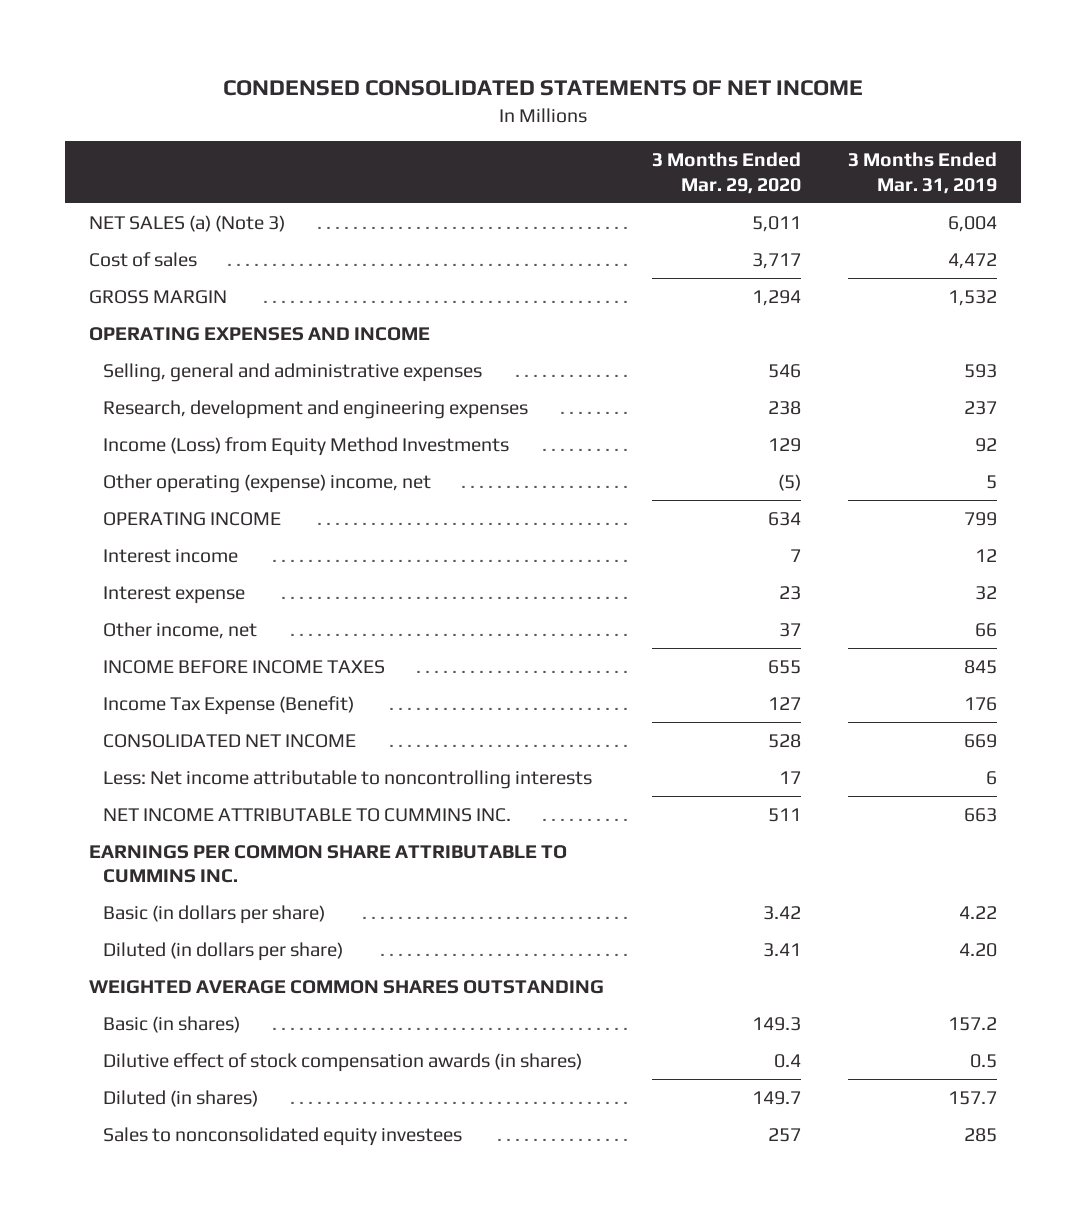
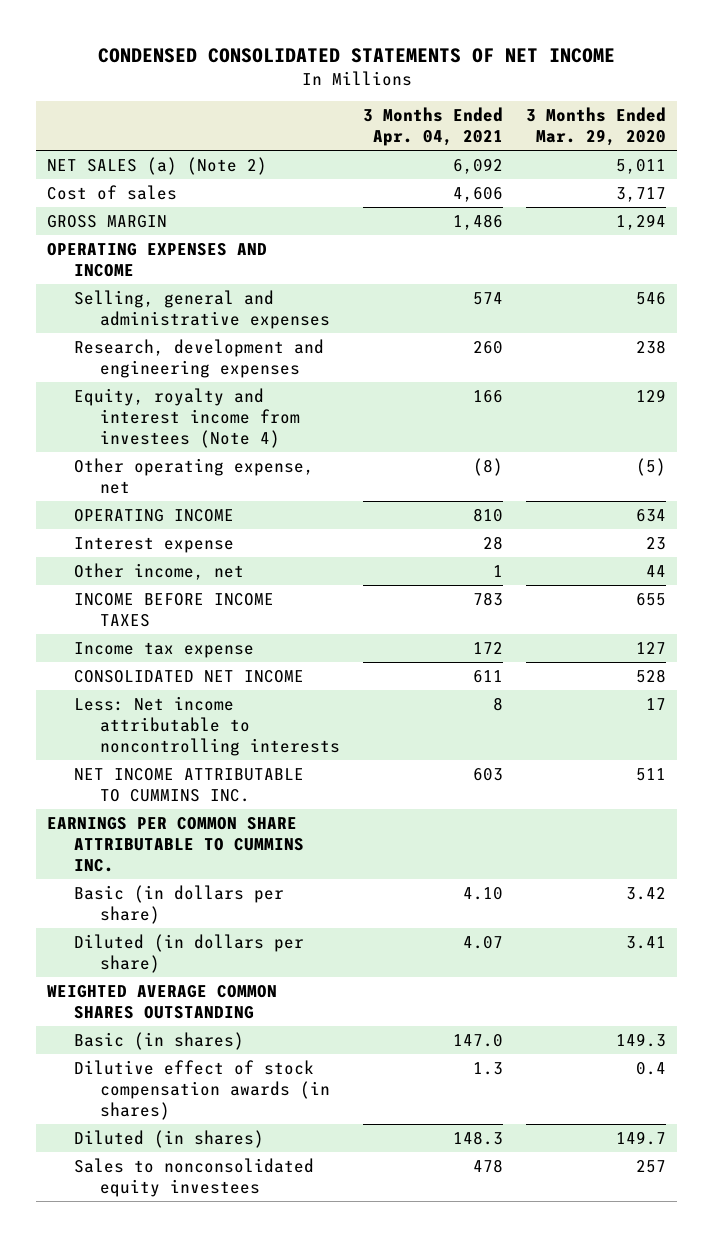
[848,152,998,194] 3 Months Ended Mar. 31, 2019 -> none
none -> [363,107,504,147] 3 Months Ended Apr. 04, 2021
[88,214,285,232] NET SALES (a) (Note 3) -> [47,156,268,175] NET SALES (a) (Note 2)
[103,436,510,456] Income (Loss) from Equity Method Investments -> [73,387,301,448] Equity, royalty and interest income from investees (Note 4)
[103,473,432,493] Other operating (expense) income, net -> [73,457,314,494] Other operating expense, net
[103,548,239,563] Interest income -> none
[778,622,801,637] 37 -> [645,564,666,577] 44
[103,695,355,715] Income Tax Expense (Benefit) -> [73,641,254,658] Income tax expense

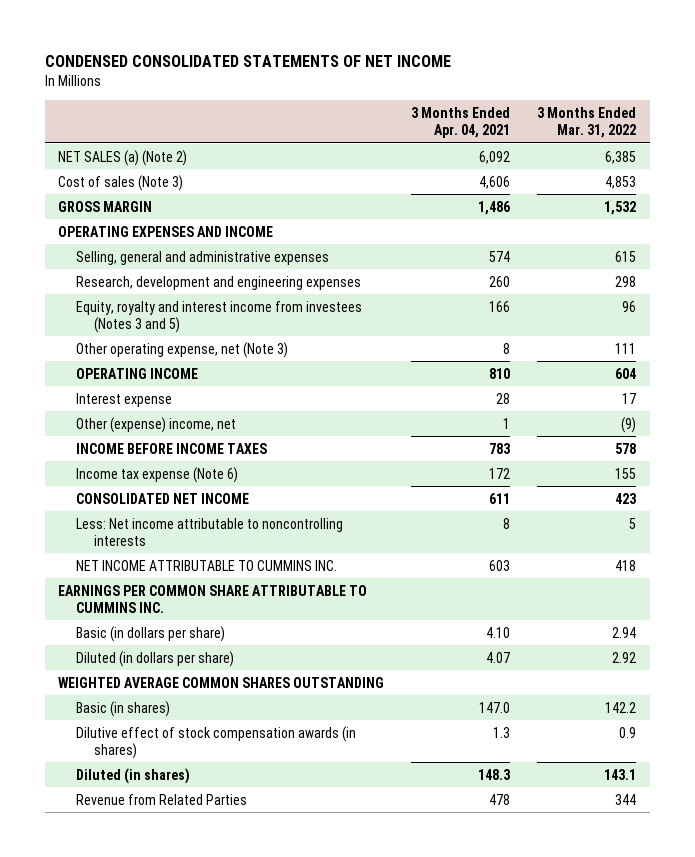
[525,107,666,147] 3 Months Ended Mar. 29, 2020 -> none
none -> [537,106,637,138] 3 Months Ended Mar. 31, 2022
[47,184,178,200] Cost of sales -> [58,174,184,191] Cost of sales (Note 3)
[73,387,301,448] Equity, royalty and interest income from investees (Note 4) -> [76,300,363,333] Equity, royalty and interest income from investees (Notes 3 and 5)
[73,457,314,494] Other operating expense, net -> [76,341,289,358] Other operating expense, net (Note 3)
[473,457,504,476] (8) -> [503,342,511,354] 8
[73,562,244,580] Other income, net -> [76,416,237,433] Other (expense) income, net
[73,641,254,658] Income tax expense -> [76,466,239,483] Income tax expense (Note 6)
[73,1157,314,1197] Sales to nonconsolidated equity investees -> [76,793,248,805] Revenue from Related Parties

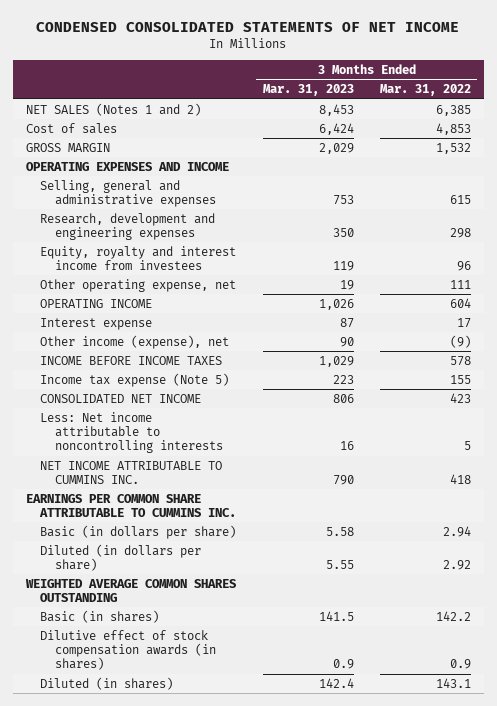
[411,106,511,138] 3 Months Ended Apr. 04, 2021 -> none
none -> [262,84,354,97] Mar. 31, 2023
[58,149,188,166] NET SALES (a) (Note 2) -> [25,102,201,116] NET SALES (Notes 1 and 2)
[58,174,184,191] Cost of sales (Note 3) -> [25,122,117,134] Cost of sales
[76,300,363,333] Equity, royalty and interest income from investees (Notes 3 and 5) -> [40,245,237,271] Equity, royalty and interest income from investees
[76,341,289,358] Other operating expense, net (Note 3) -> [40,278,237,292] Other operating expense, net
[76,416,237,433] Other (expense) income, net -> [40,334,230,349] Other income (expense), net
[76,466,239,483] Income tax expense (Note 6) -> [40,372,230,387] Income tax expense (Note 5)
[76,793,248,805] Revenue from Related Parties -> none

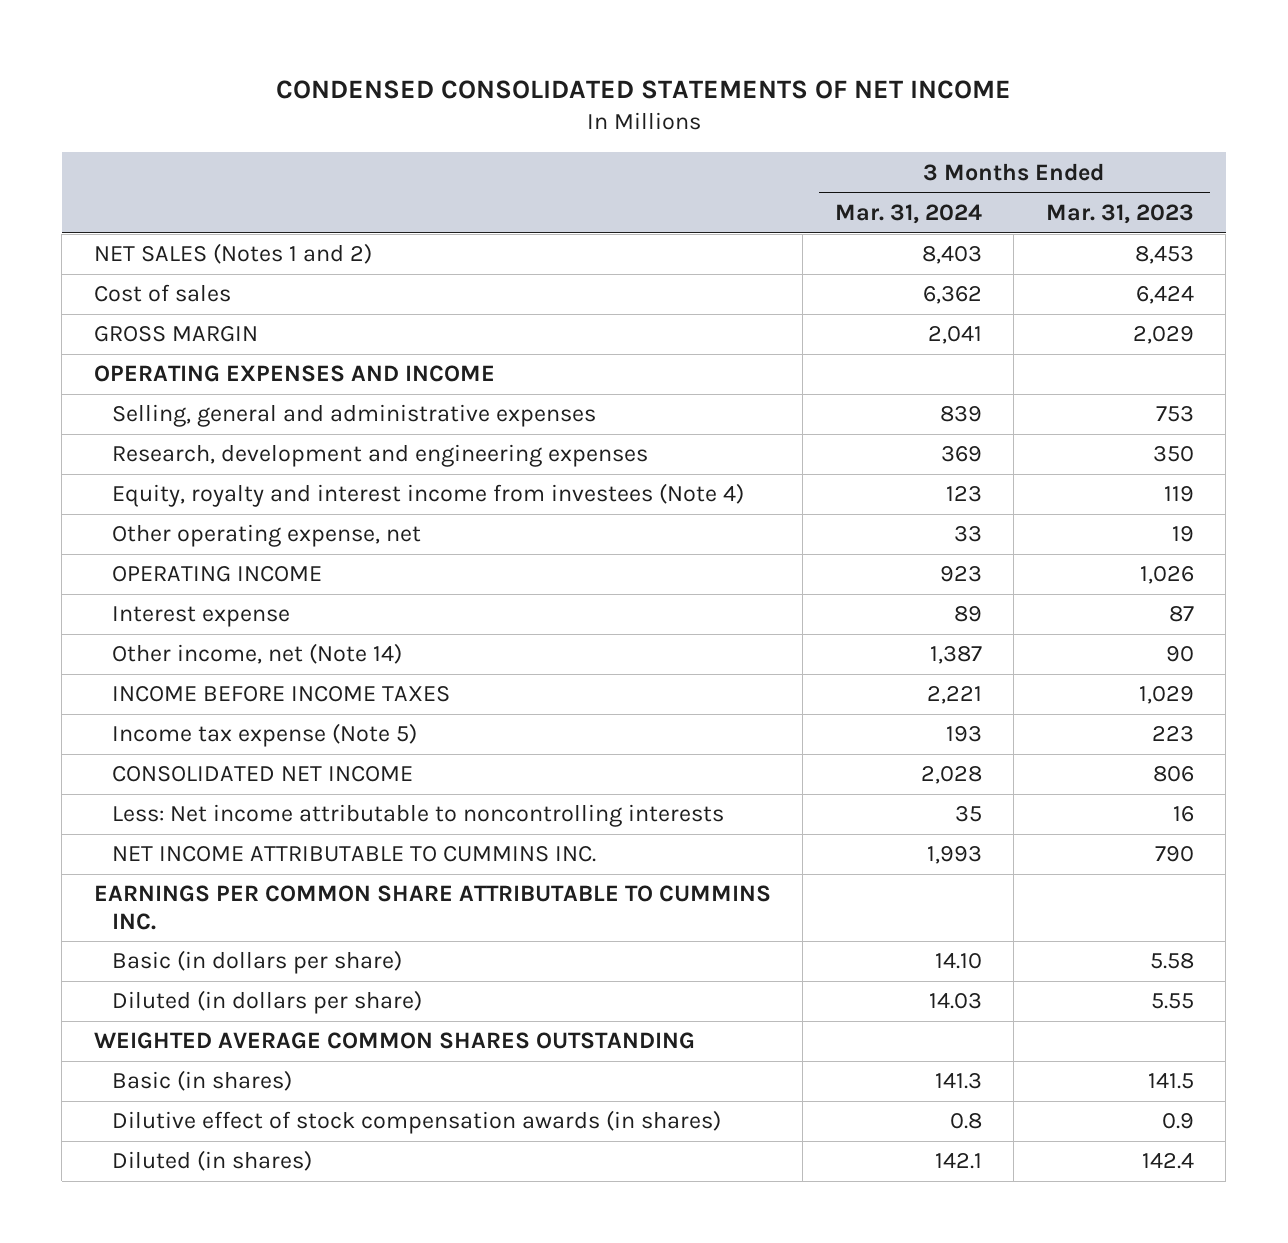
[379,84,471,97] Mar. 31, 2022 -> none
none -> [834,204,982,225] Mar. 31, 2024
[40,245,237,271] Equity, royalty and interest income from investees -> [112,483,745,508] Equity, royalty and interest income from investees (Note 4)
[40,334,230,349] Other income (expense), net -> [112,643,403,665] Other income, net (Note 14)

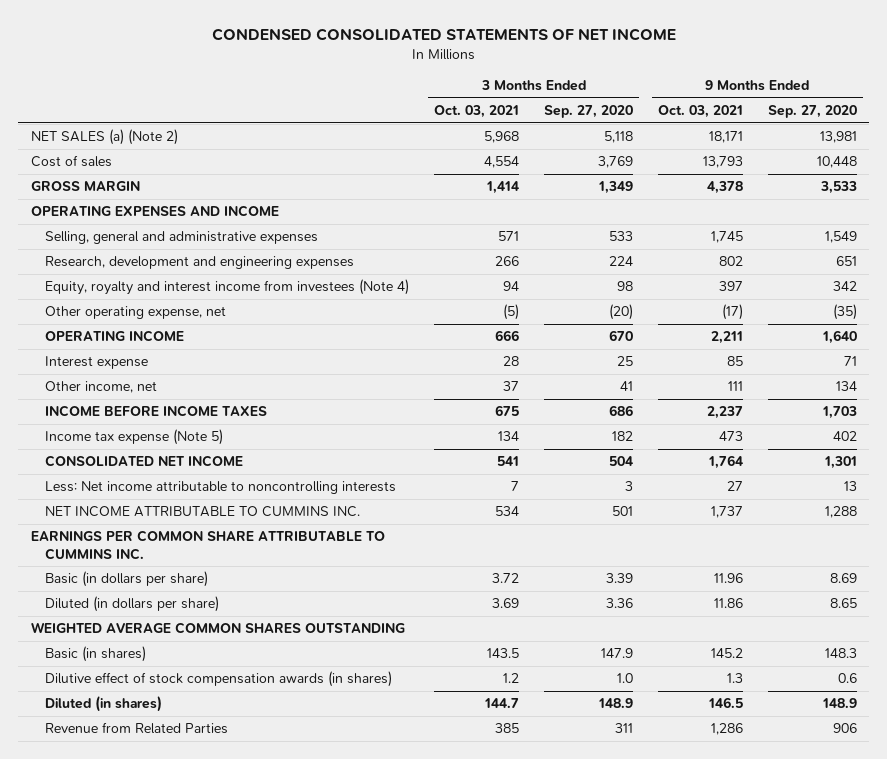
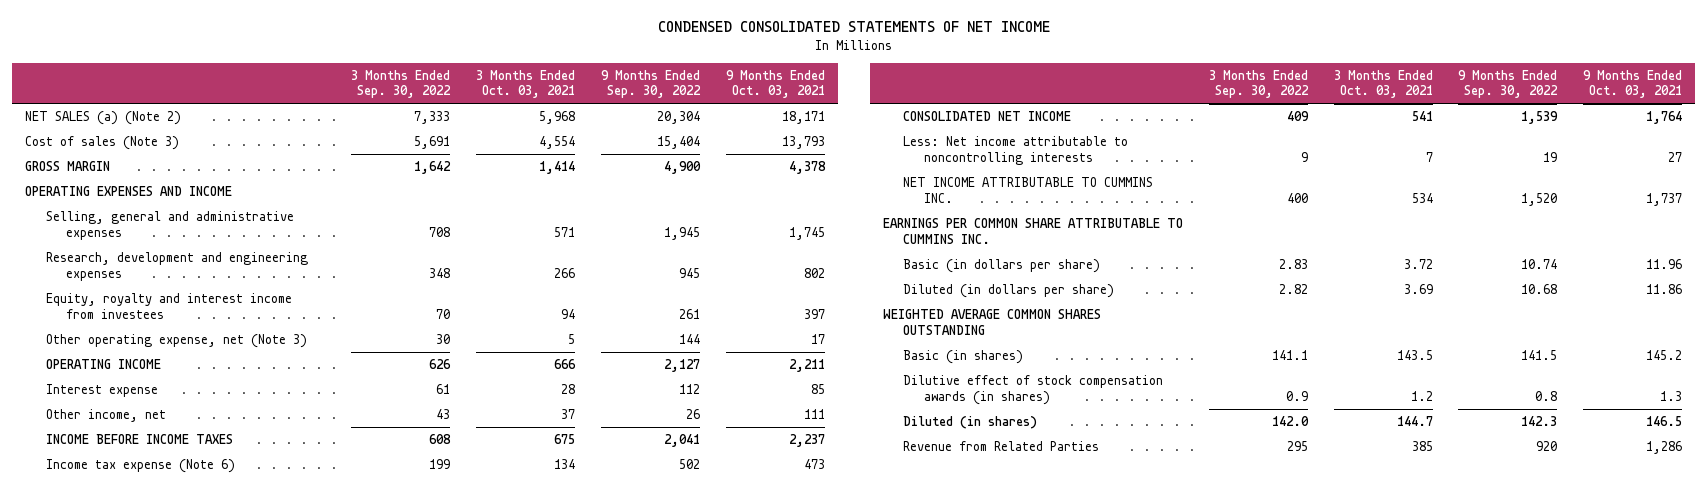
[544,104,634,118] Sep. 27, 2020 -> none
[767,104,857,118] Sep. 27, 2020 -> none
none -> [351,69,452,99] 3 Months Ended Sep. 30, 2022
none -> [600,69,701,99] 9 Months Ended Sep. 30, 2022
[30,155,112,168] Cost of sales -> [25,136,180,151] Cost of sales (Note 3)
[45,279,410,296] Equity, royalty and interest income from investees (Note 4) -> [45,293,292,319] Equity, royalty and interest income from investees
[45,306,227,320] Other operating expense, net -> [45,334,307,349] Other operating expense, net (Note 3)
[503,304,520,321] (5) -> [568,334,576,345] 5
[721,304,743,321] (17) -> [810,334,825,345] 17
[45,429,224,446] Income tax expense (Note 5) -> [45,459,235,474] Income tax expense (Note 6)

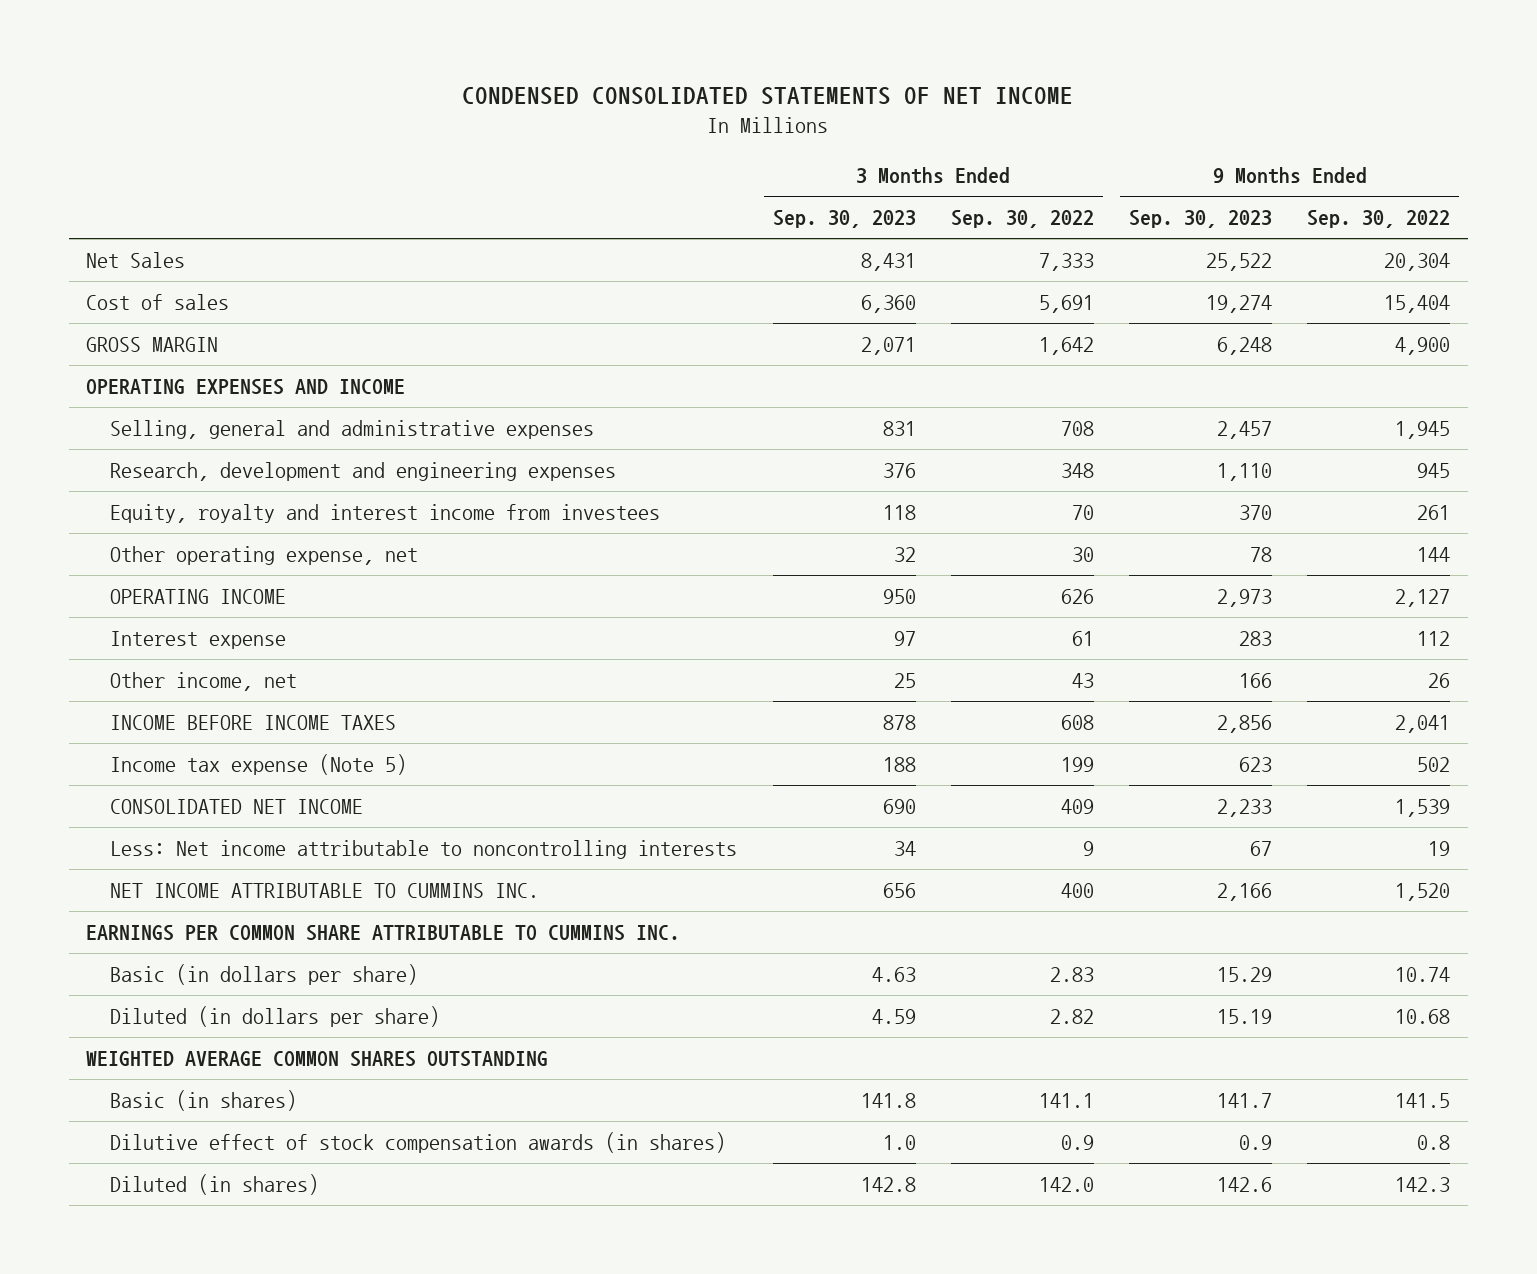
[476,69,576,99] 3 Months Ended Oct. 03, 2021 -> none
[725,69,825,99] 9 Months Ended Oct. 03, 2021 -> none
none -> [772,210,916,229] Sep. 30, 2023
none -> [1129,210,1273,229] Sep. 30, 2023
[25,111,182,126] NET SALES (a) (Note 2) -> [86,252,186,269] Net Sales
[25,136,180,151] Cost of sales (Note 3) -> [86,294,230,311] Cost of sales
[45,334,307,349] Other operating expense, net (Note 3) -> [110,546,419,566] Other operating expense, net
[45,459,235,474] Income tax expense (Note 6) -> [110,754,408,776] Income tax expense (Note 5)
[903,441,1100,452] Revenue from Related Parties -> none

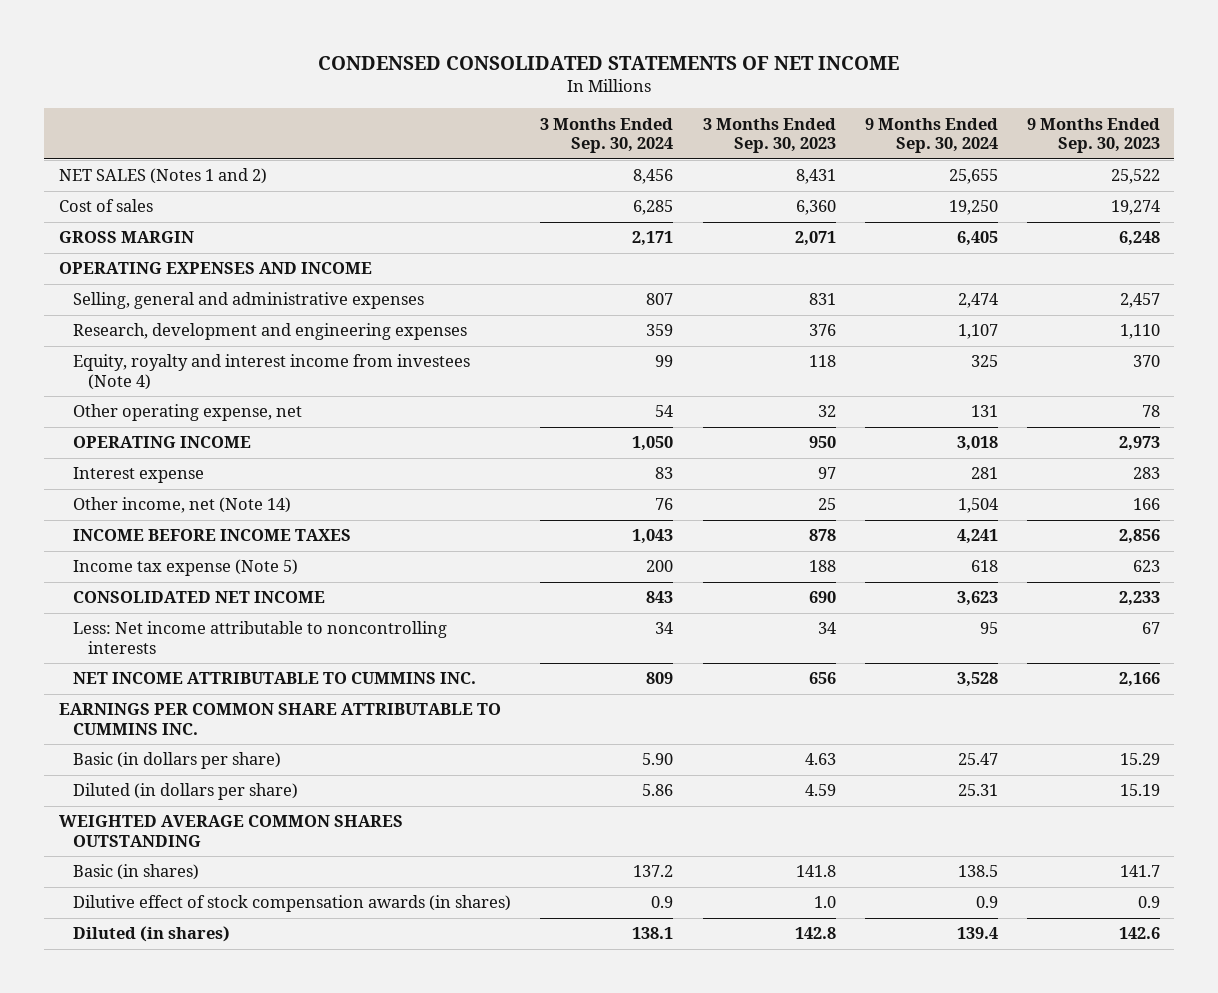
[950,210,1094,229] Sep. 30, 2022 -> none
[1307,210,1451,229] Sep. 30, 2022 -> none
none -> [540,117,674,154] 3 Months Ended Sep. 30, 2024
none -> [864,117,998,154] 9 Months Ended Sep. 30, 2024
[86,252,186,269] Net Sales -> [58,168,267,185] NET SALES (Notes 1 and 2)
[110,504,661,524] Equity, royalty and interest income from investees -> [73,354,471,390] Equity, royalty and interest income from investees (Note 4)
[110,672,298,692] Other income, net -> [73,497,292,514] Other income, net (Note 14)

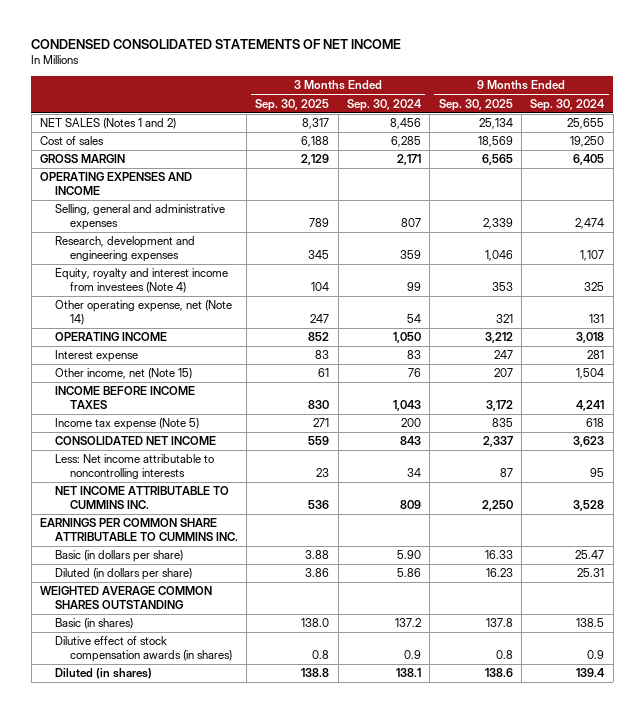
[702,117,836,154] 3 Months Ended Sep. 30, 2023 -> none
[1026,117,1160,154] 9 Months Ended Sep. 30, 2023 -> none
none -> [255,98,330,111] Sep. 30, 2025
none -> [438,98,513,111] Sep. 30, 2025
[73,404,303,422] Other operating expense, net -> [54,300,232,325] Other operating expense, net (Note 14)
[73,497,292,514] Other income, net (Note 14) -> [54,368,192,380] Other income, net (Note 15)

